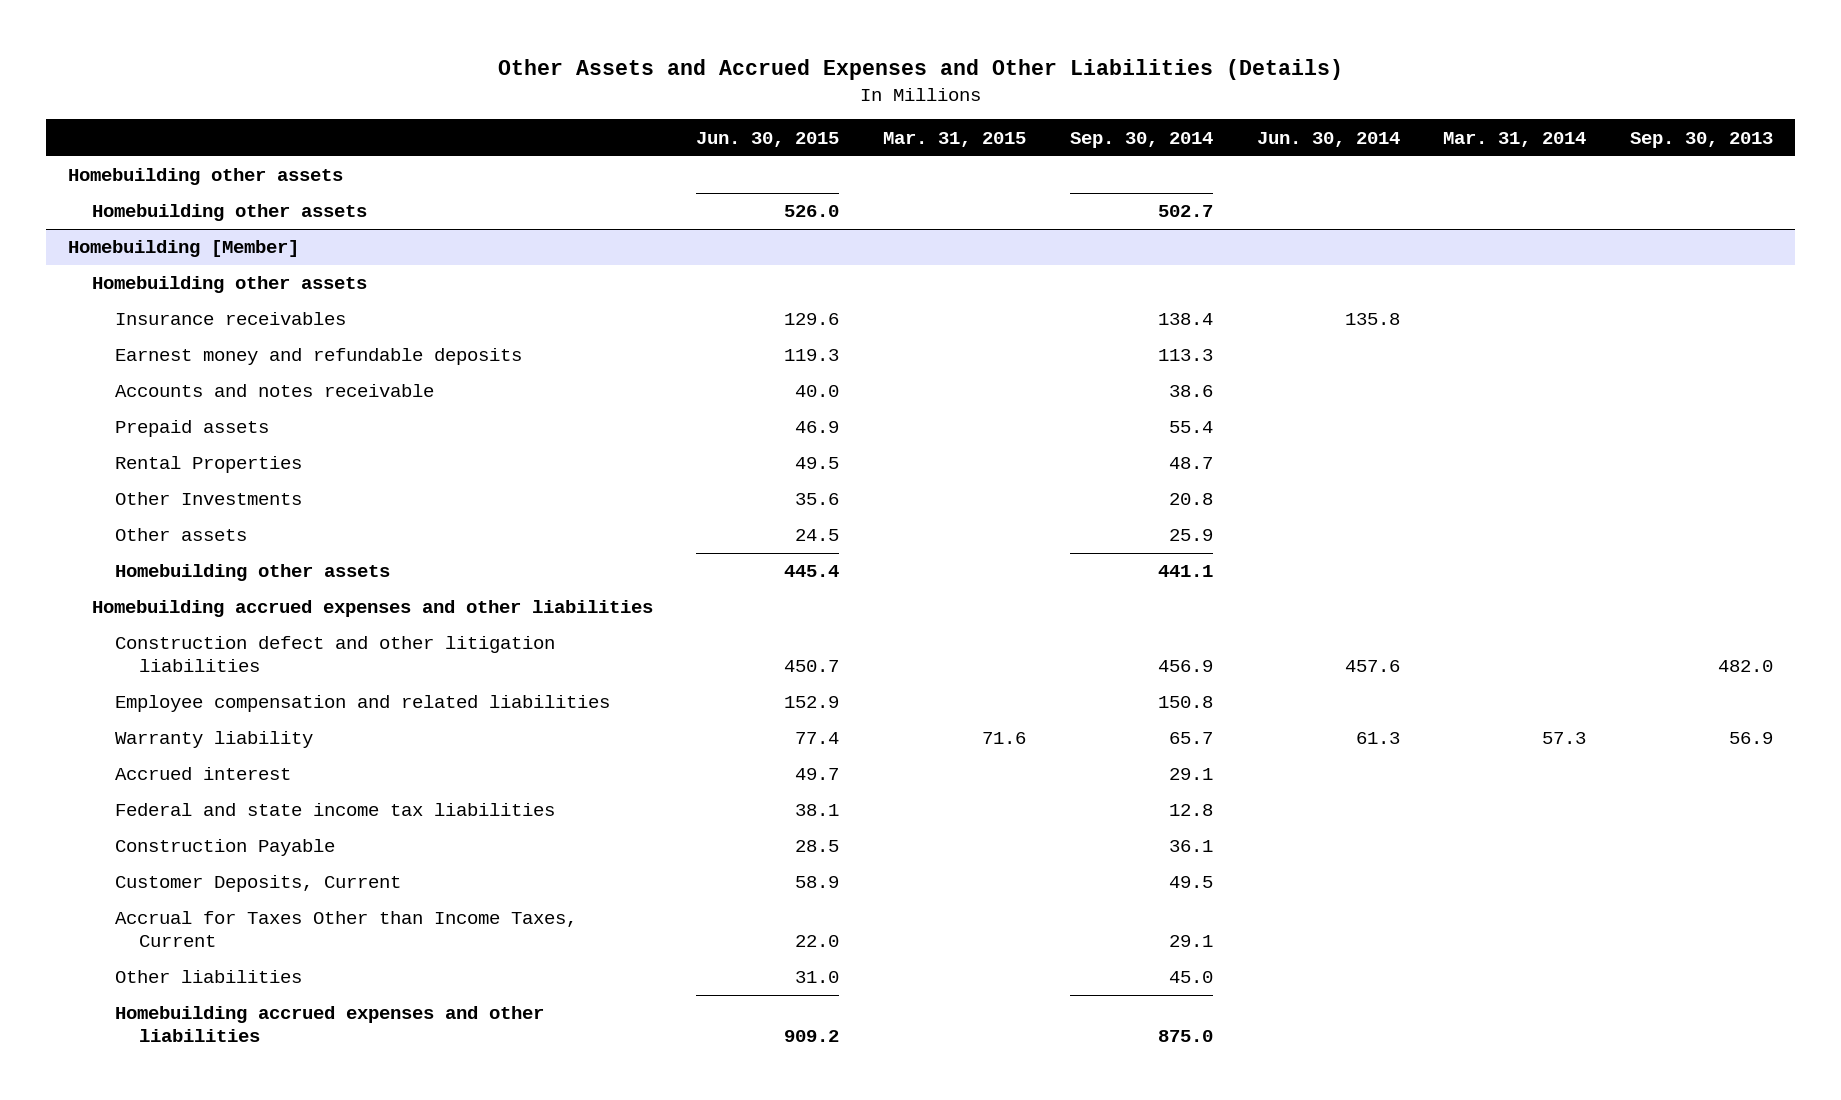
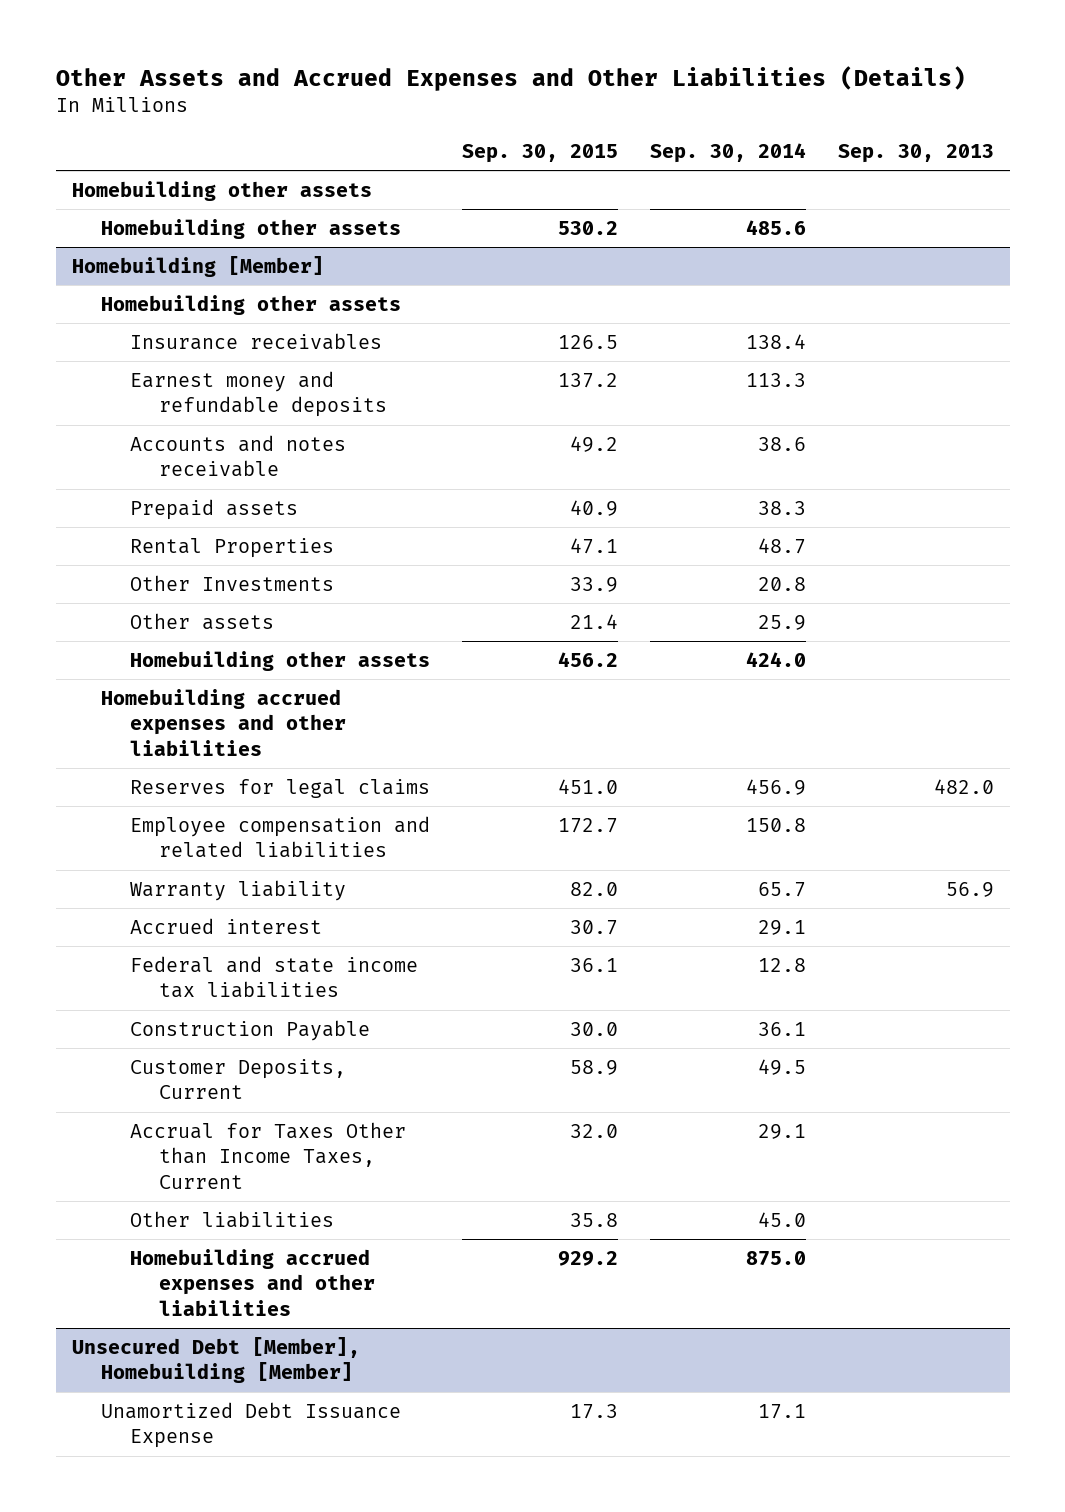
[696,131,840,147] Jun. 30, 2015 -> none
[883,131,1027,147] Mar. 31, 2015 -> none
[1256,131,1400,147] Jun. 30, 2014 -> none
[1443,131,1587,147] Mar. 31, 2014 -> none
none -> [461,143,618,163] Sep. 30, 2015
[1157,205,1213,218] 502.7 -> [745,220,806,236] 485.6
[1168,421,1213,434] 55.4 -> [757,501,806,516] 38.3
[1157,565,1213,578] 441.1 -> [745,652,806,668] 424.0
[115,636,556,672] Construction defect and other litigation liabilities -> [129,779,430,799] Reserves for legal claims
none -> [71,1337,360,1384] Unsecured Debt [Member], Homebuilding [Member]
none -> [100,1402,401,1449] Unamortized Debt Issuance Expense

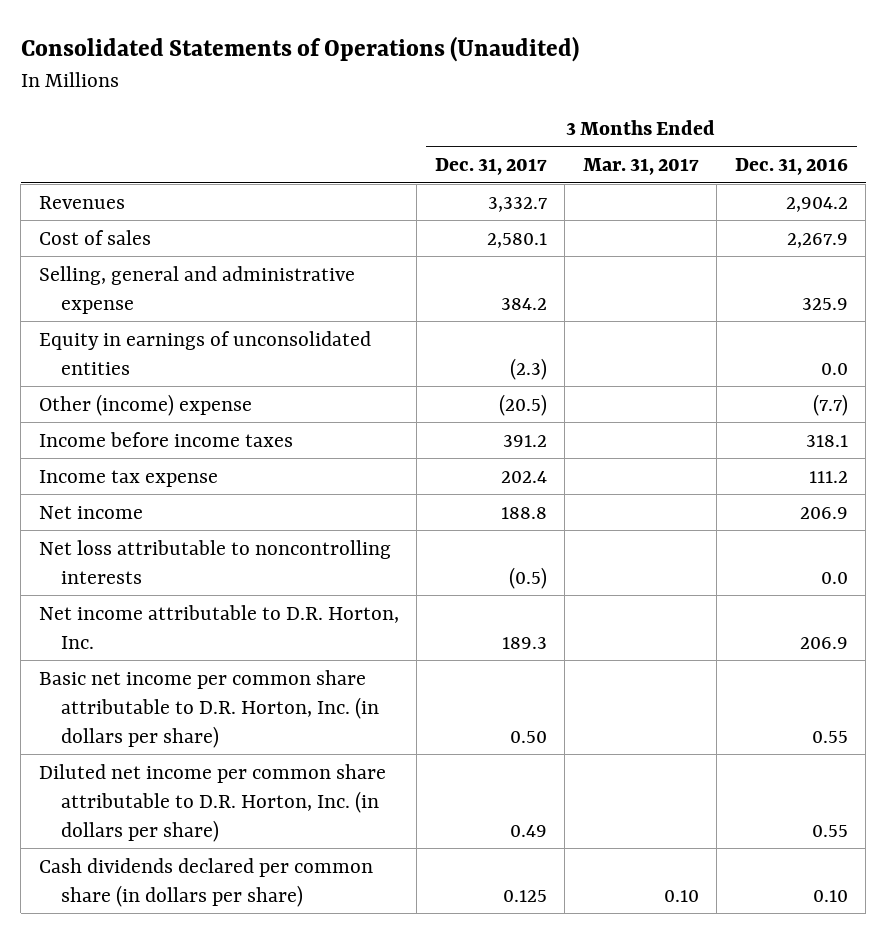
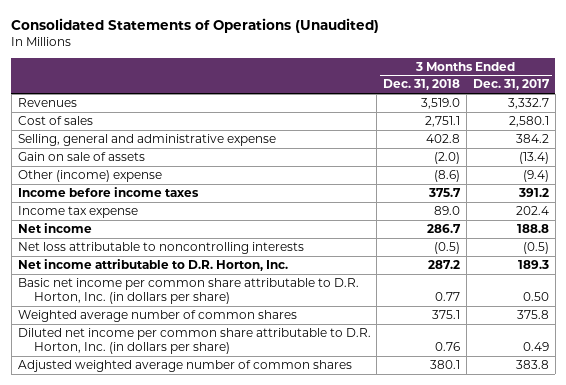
[582,158,699,176] Mar. 31, 2017 -> none
[734,158,848,176] Dec. 31, 2016 -> none
none -> [383,79,461,91] Dec. 31, 2018
[38,330,371,375] Equity in earnings of unconsolidated entities -> none
none -> [17,152,145,162] Gain on sale of assets
[498,393,547,416] (20.5) -> [522,170,549,183] (9.4)
none -> [17,310,297,323] Weighted average number of common shares
[38,857,373,907] Cash dividends declared per common share (in dollars per share) -> none
none -> [17,360,352,373] Adjusted weighted average number of common shares

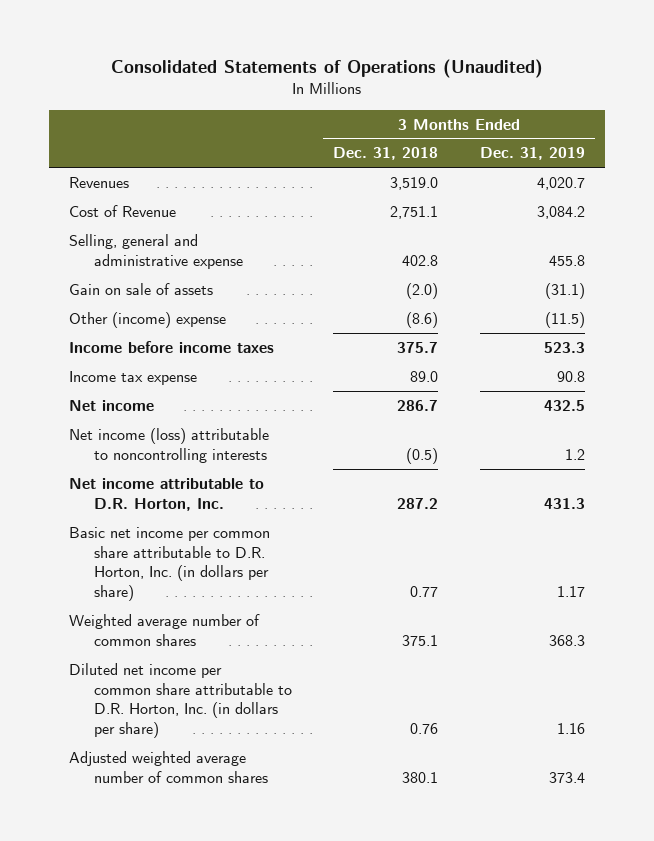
[472,79,550,91] Dec. 31, 2017 -> none
none -> [479,147,585,161] Dec. 31, 2019
[17,116,93,126] Cost of sales -> [69,204,177,217] Cost of Revenue
[17,242,304,255] Net loss attributable to noncontrolling interests -> [69,427,270,463] Net income (loss) attributable to noncontrolling interests

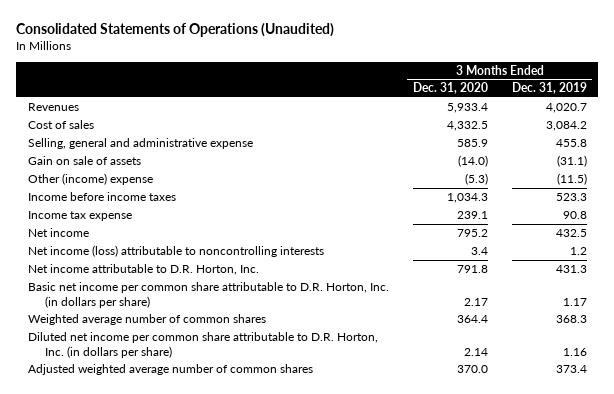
[333,147,439,161] Dec. 31, 2018 -> none
none -> [412,82,488,95] Dec. 31, 2020
[69,204,177,217] Cost of Revenue -> [27,120,94,130] Cost of sales

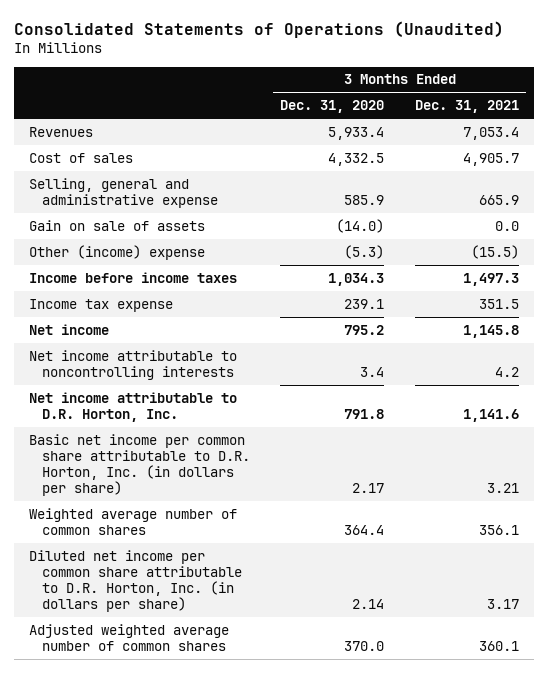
[511,82,587,95] Dec. 31, 2019 -> none
none -> [414,100,519,114] Dec. 31, 2021
[27,245,324,258] Net income (loss) attributable to noncontrolling interests -> [28,349,237,380] Net income attributable to noncontrolling interests

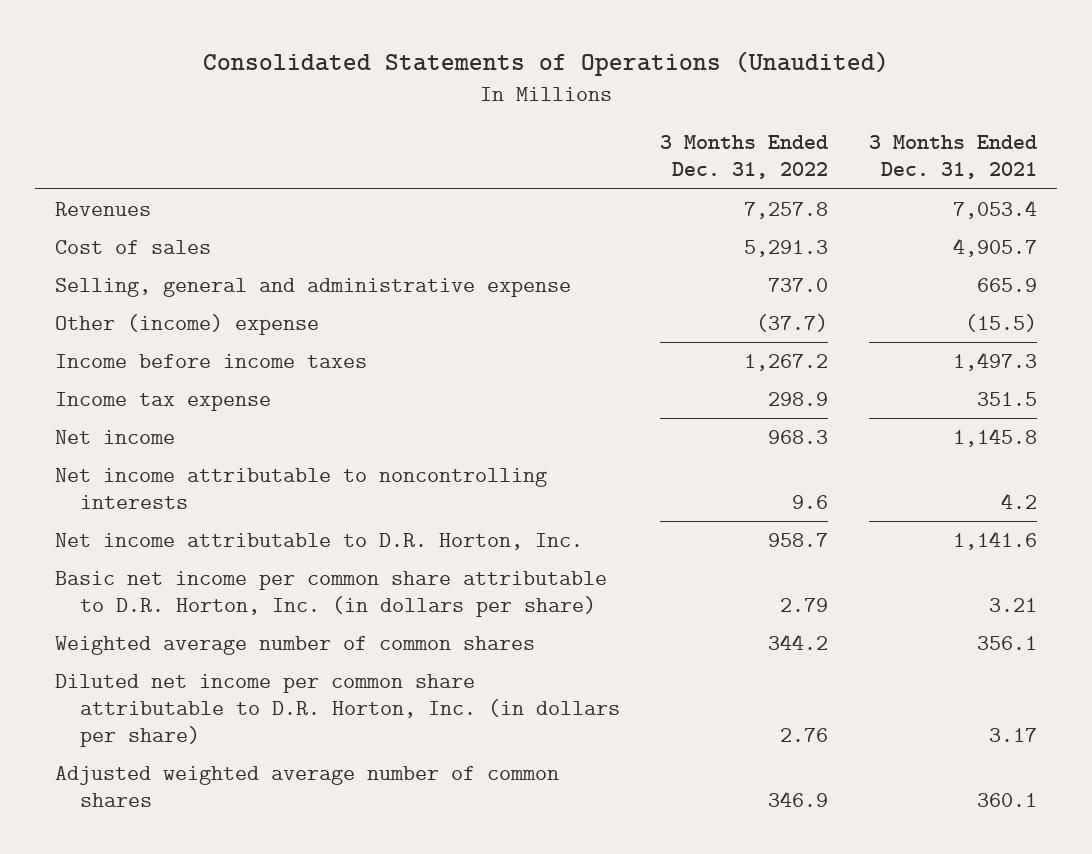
[280,100,385,114] Dec. 31, 2020 -> none
none -> [660,135,829,180] 3 Months Ended Dec. 31, 2022
[28,219,205,231] Gain on sale of assets -> none

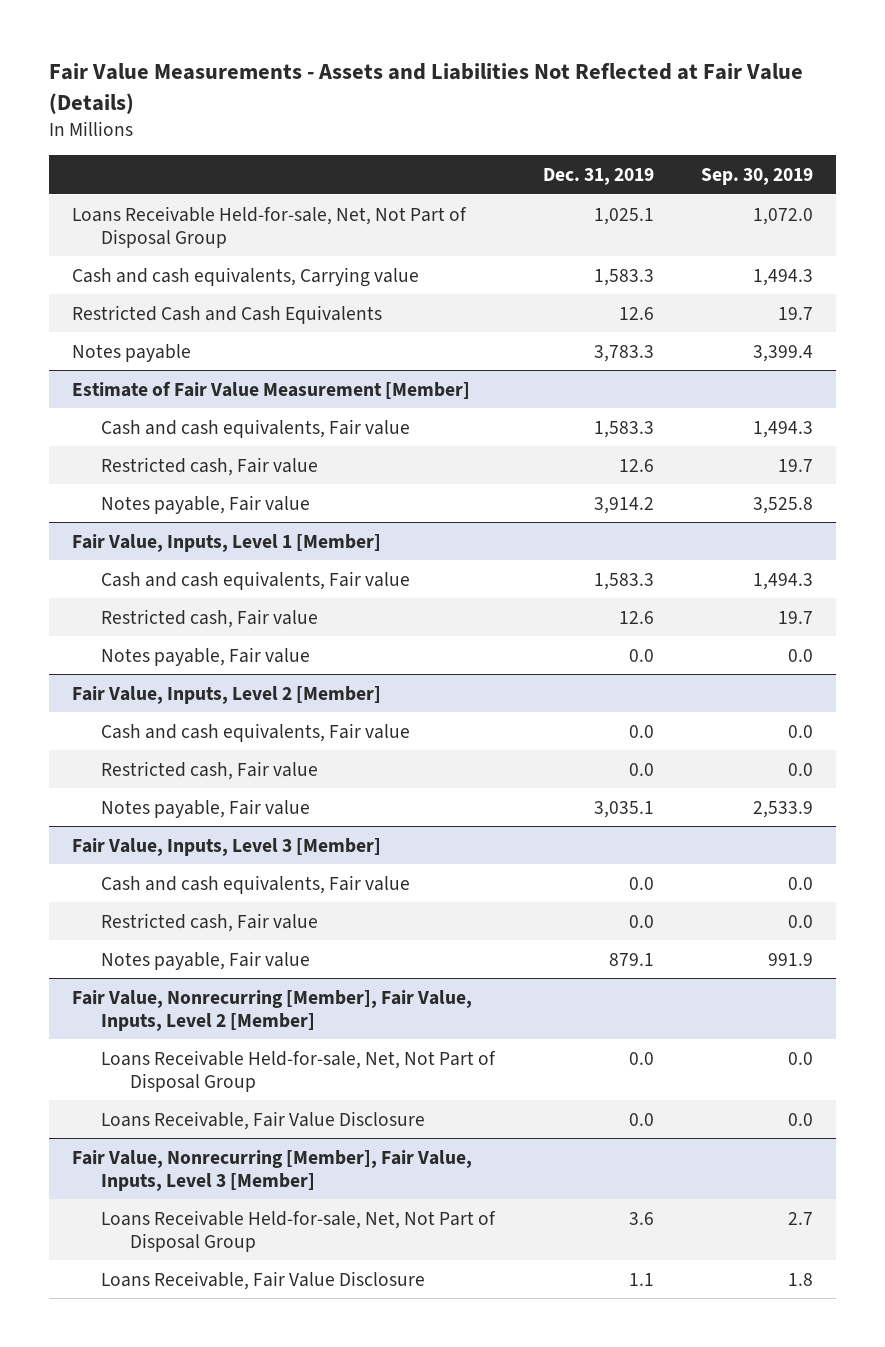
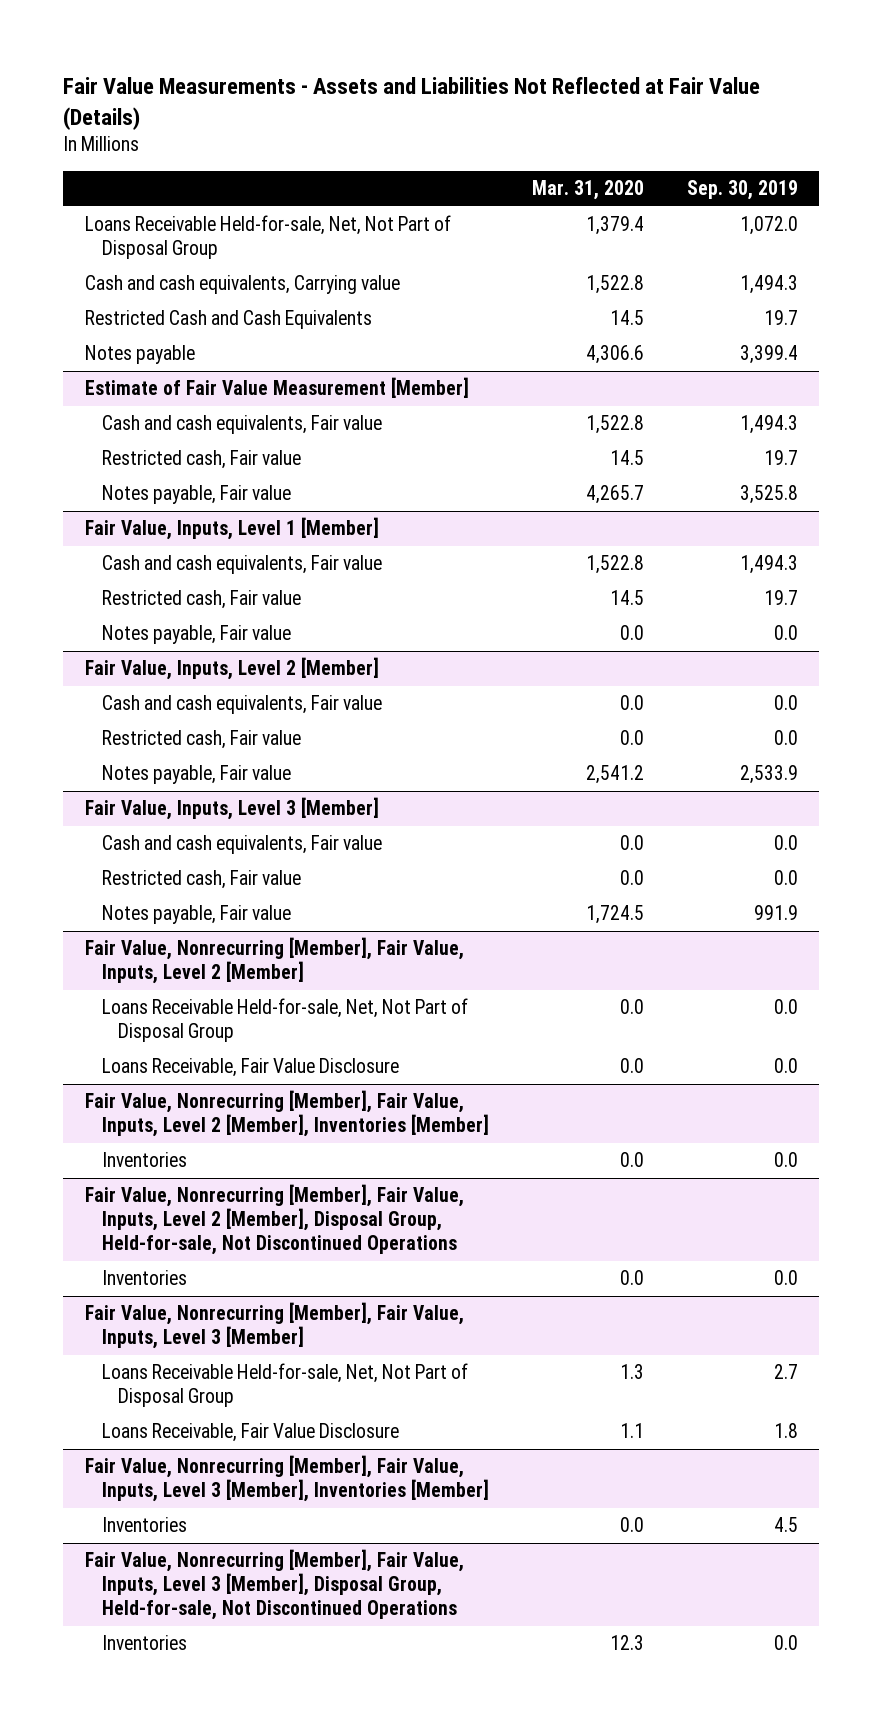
[542,168,654,186] Dec. 31, 2019 -> none
none -> [531,180,644,201] Mar. 31, 2020
none -> [85,1090,489,1138] Fair Value, Nonrecurring [Member], Fair Value, Inputs, Level 2 [Member], Inventories [Member]
none -> [101,1152,187,1168] Inventories
none -> [85,1184,465,1256] Fair Value, Nonrecurring [Member], Fair Value, Inputs, Level 2 [Member], Disposal Group, Held-for-sale, Not Discontinued Operations
none -> [101,1270,187,1286] Inventories
none -> [85,1455,489,1503] Fair Value, Nonrecurring [Member], Fair Value, Inputs, Level 3 [Member], Inventories [Member]
none -> [101,1517,187,1533] Inventories
none -> [85,1549,465,1621] Fair Value, Nonrecurring [Member], Fair Value, Inputs, Level 3 [Member], Disposal Group, Held-for-sale, Not Discontinued Operations
none -> [101,1635,187,1651] Inventories

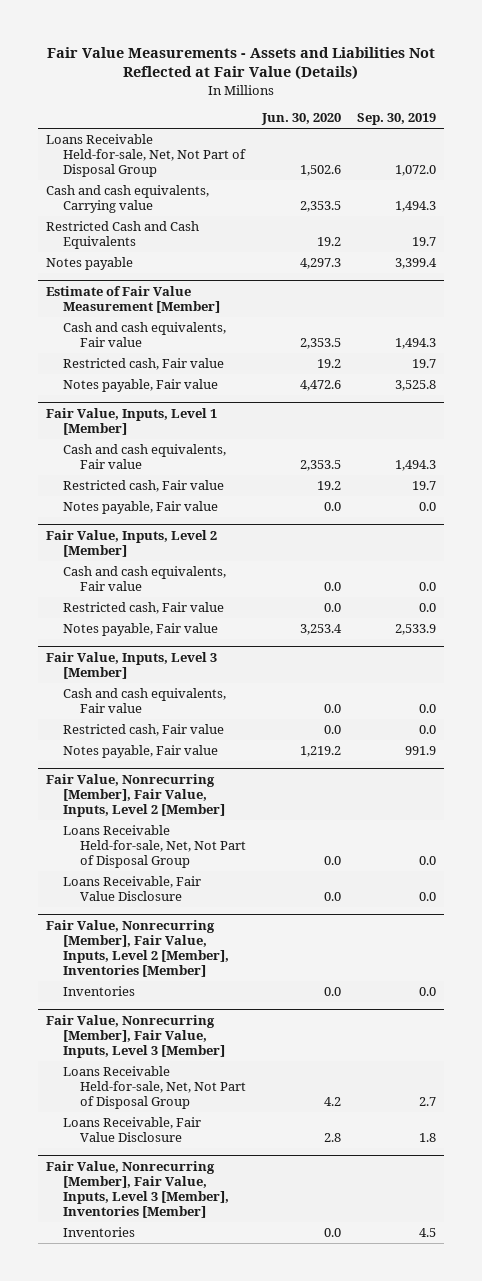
[531,180,644,201] Mar. 31, 2020 -> none
none -> [261,113,342,126] Jun. 30, 2020
[85,1184,465,1256] Fair Value, Nonrecurring [Member], Fair Value, Inputs, Level 2 [Member], Disposal Group, Held-for-sale, Not Discontinued Operations -> none
[101,1270,187,1286] Inventories -> none
[85,1549,465,1621] Fair Value, Nonrecurring [Member], Fair Value, Inputs, Level 3 [Member], Disposal Group, Held-for-sale, Not Discontinued Operations -> none
[101,1635,187,1651] Inventories -> none

